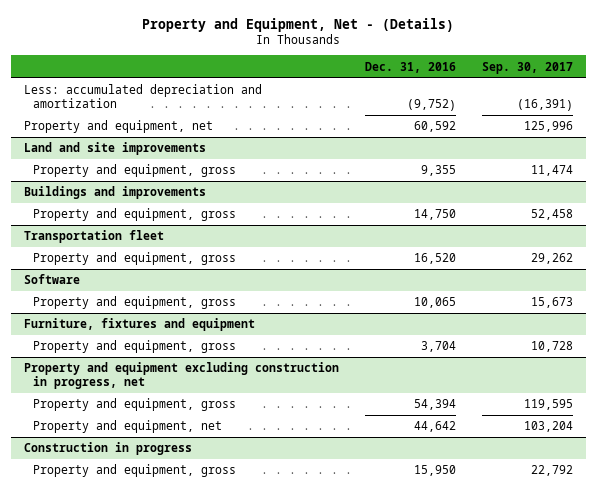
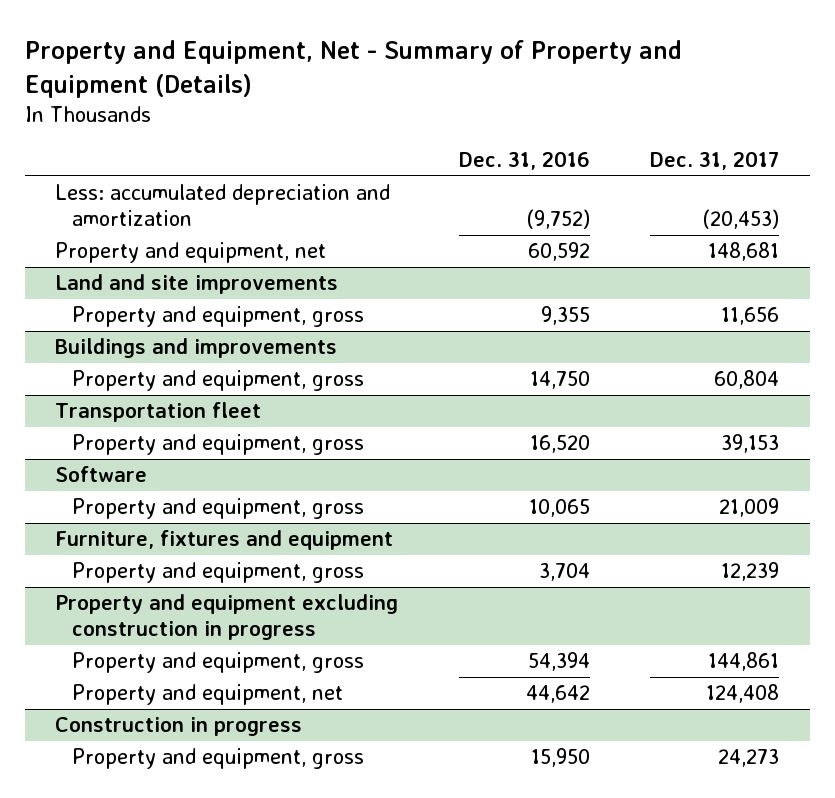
[142,17,455,32] Property and Equipment, Net - (Details) -> [24,39,682,98] Property and Equipment, Net - Summary of Property and Equipment (Details)
[481,61,573,74] Sep. 30, 2017 -> none
none -> [650,151,780,171] Dec. 31, 2017
[23,362,339,389] Property and equipment excluding construction in progress, net -> [55,594,399,640] Property and equipment excluding construction in progress

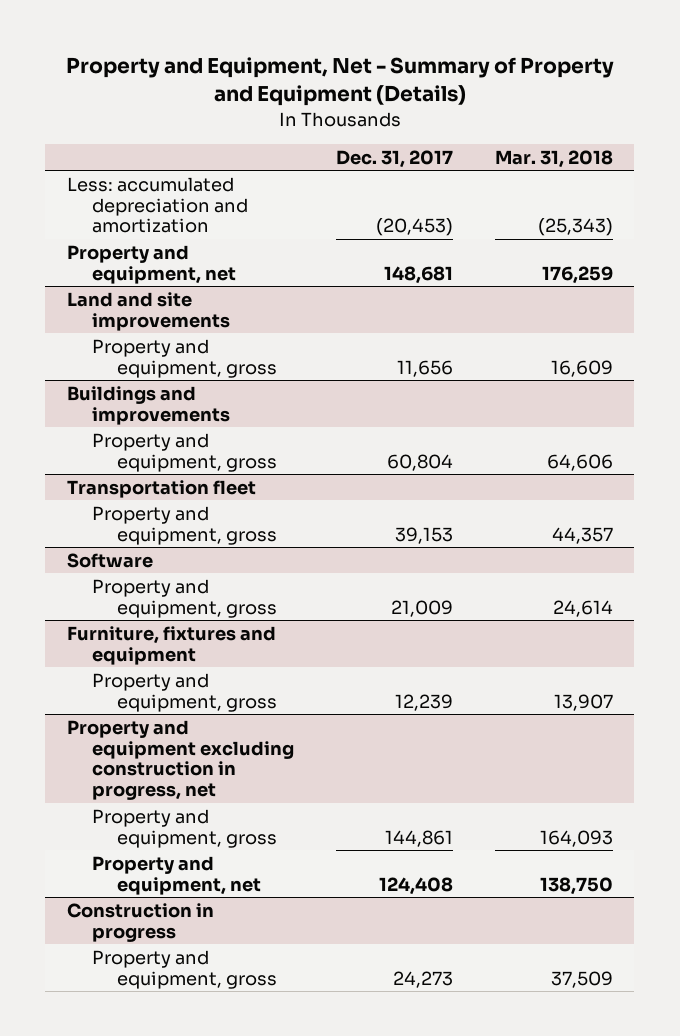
[458,151,590,171] Dec. 31, 2016 -> none
none -> [495,149,614,168] Mar. 31, 2018
[55,594,399,640] Property and equipment excluding construction in progress -> [66,719,294,801] Property and equipment excluding construction in progress, net

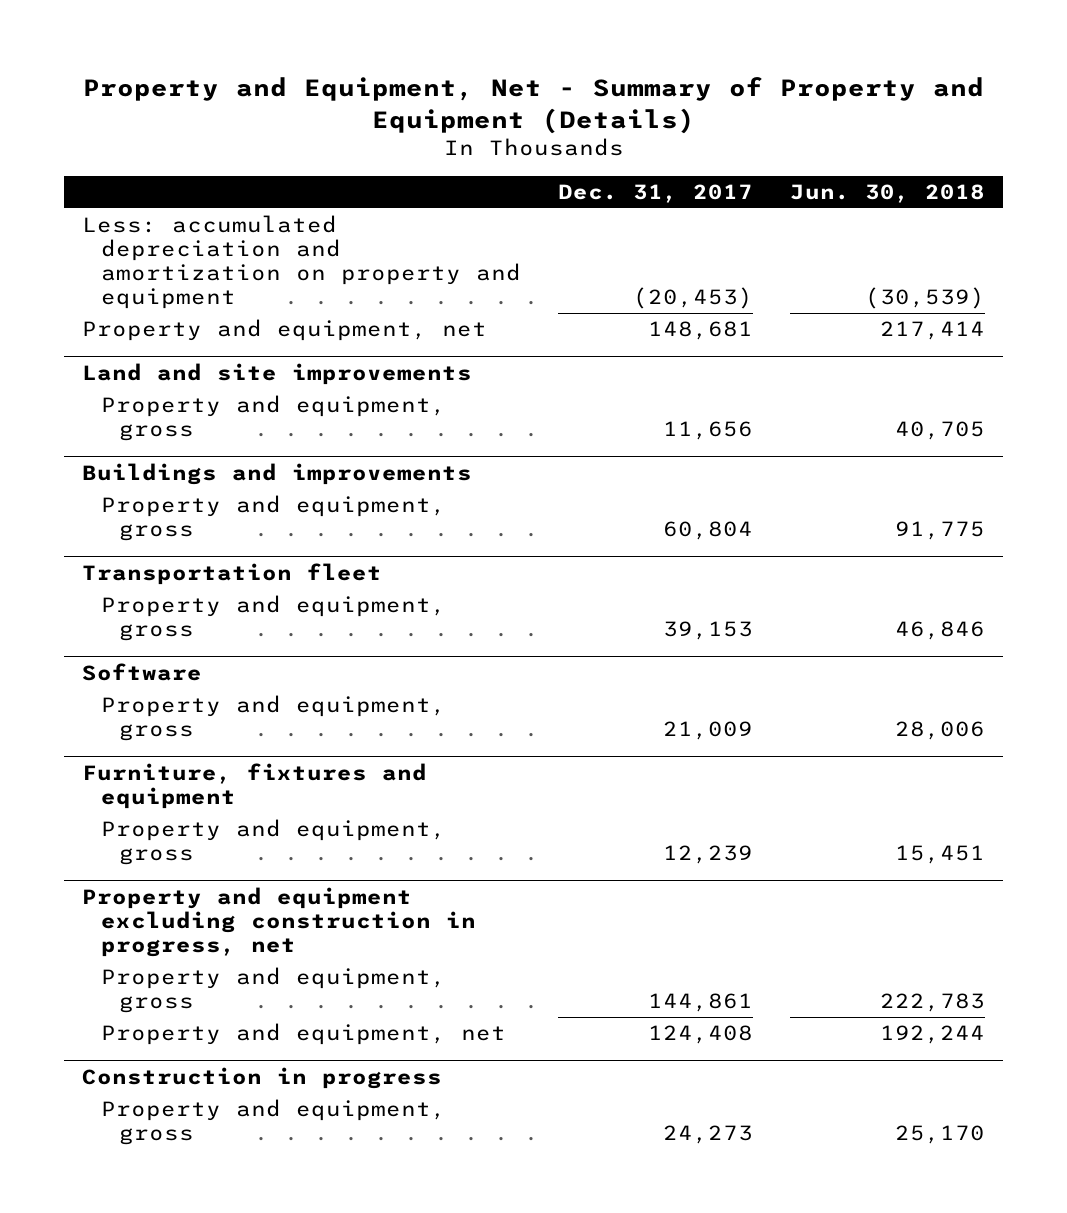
[495,149,614,168] Mar. 31, 2018 -> none
none -> [789,184,985,204] Jun. 30, 2018
[66,176,248,234] Less: accumulated depreciation and amortization -> [82,215,521,309] Less: accumulated depreciation and amortization on property and equipment

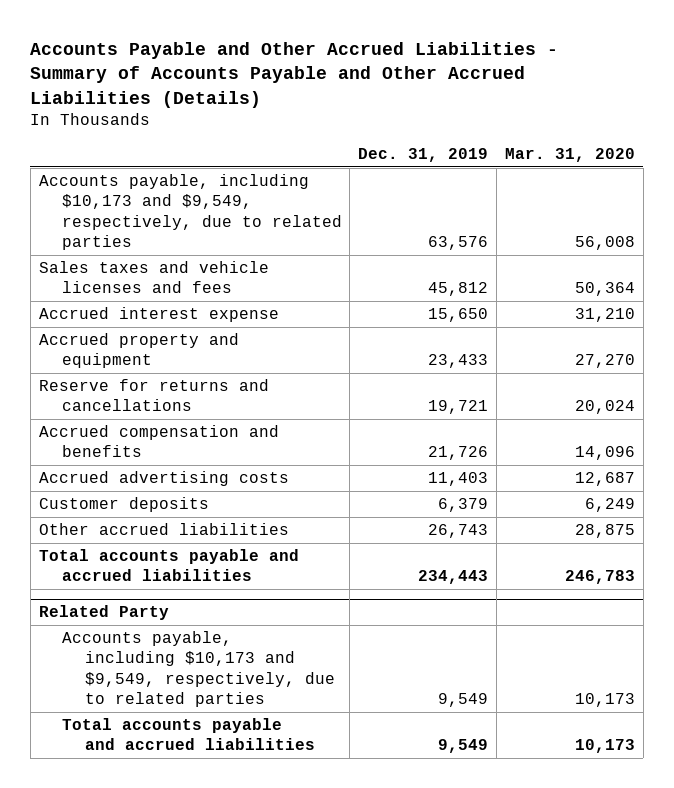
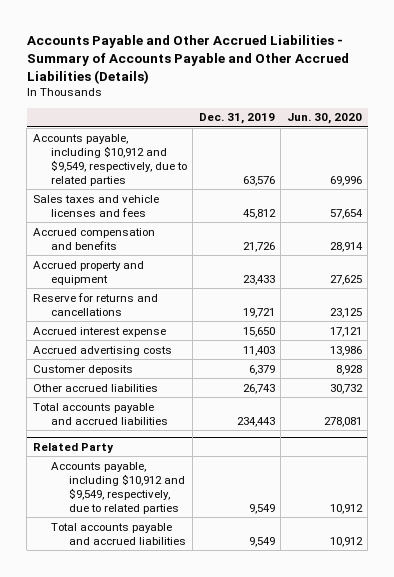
[504,147,635,162] Mar. 31, 2020 -> none
none -> [286,113,362,125] Jun. 30, 2020
[38,174,342,251] Accounts payable, including $10,173 and $9,549, respectively, due to related parties -> [32,133,187,186] Accounts payable, including $10,912 and $9,549, respectively, due to related parties
[38,425,279,458] Accrued compensation and benefits -> [32,227,155,250] Accrued compensation and benefits
[38,307,279,323] Accrued interest expense -> [32,326,166,337] Accrued interest expense
[61,631,335,708] Accounts payable, including $10,173 and $9,549, respectively, due to related parties -> [50,461,186,514] Accounts payable, including $10,912 and $9,549, respectively, due to related parties

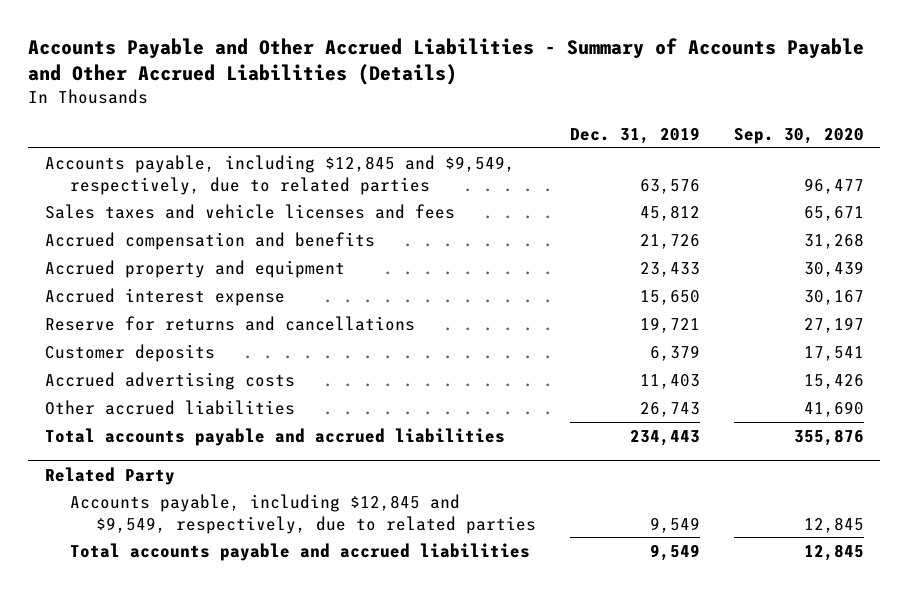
[286,113,362,125] Jun. 30, 2020 -> none
none -> [733,127,864,144] Sep. 30, 2020
[32,133,187,186] Accounts payable, including $10,912 and $9,549, respectively, due to related parties -> [44,154,515,195] Accounts payable, including $12,845 and $9,549, respectively, due to related parties
[32,292,158,316] Reserve for returns and cancellations -> [44,315,415,331] Reserve for returns and cancellations
[32,345,172,356] Accrued advertising costs -> [44,371,295,390] Accrued advertising costs
[50,461,186,514] Accounts payable, including $10,912 and $9,549, respectively, due to related parties -> [70,493,537,534] Accounts payable, including $12,845 and $9,549, respectively, due to related parties

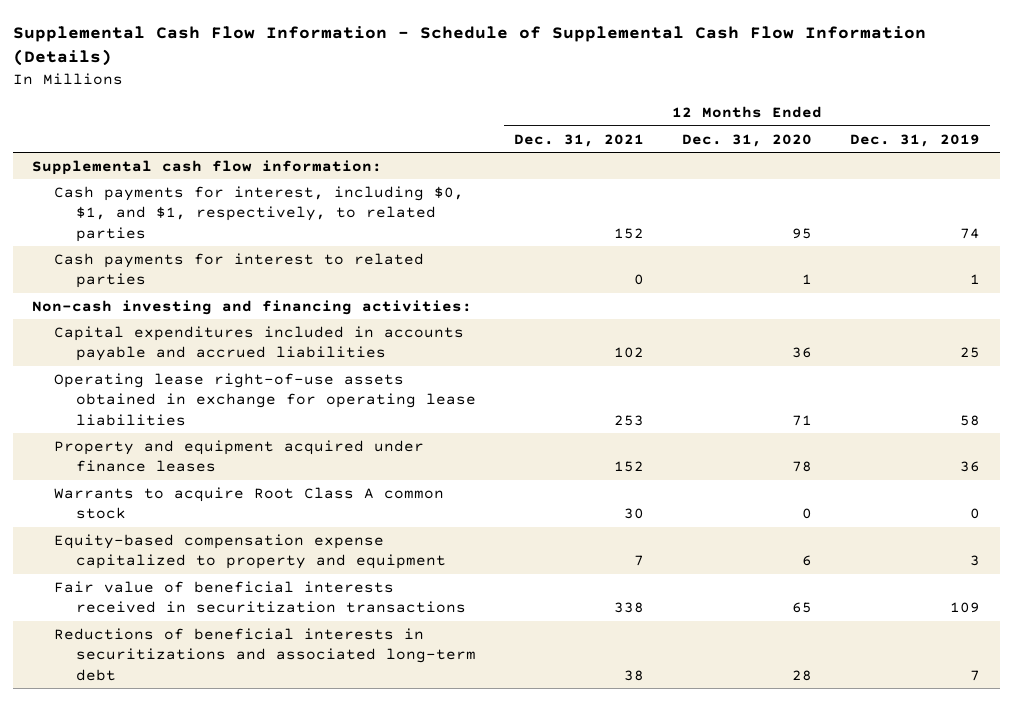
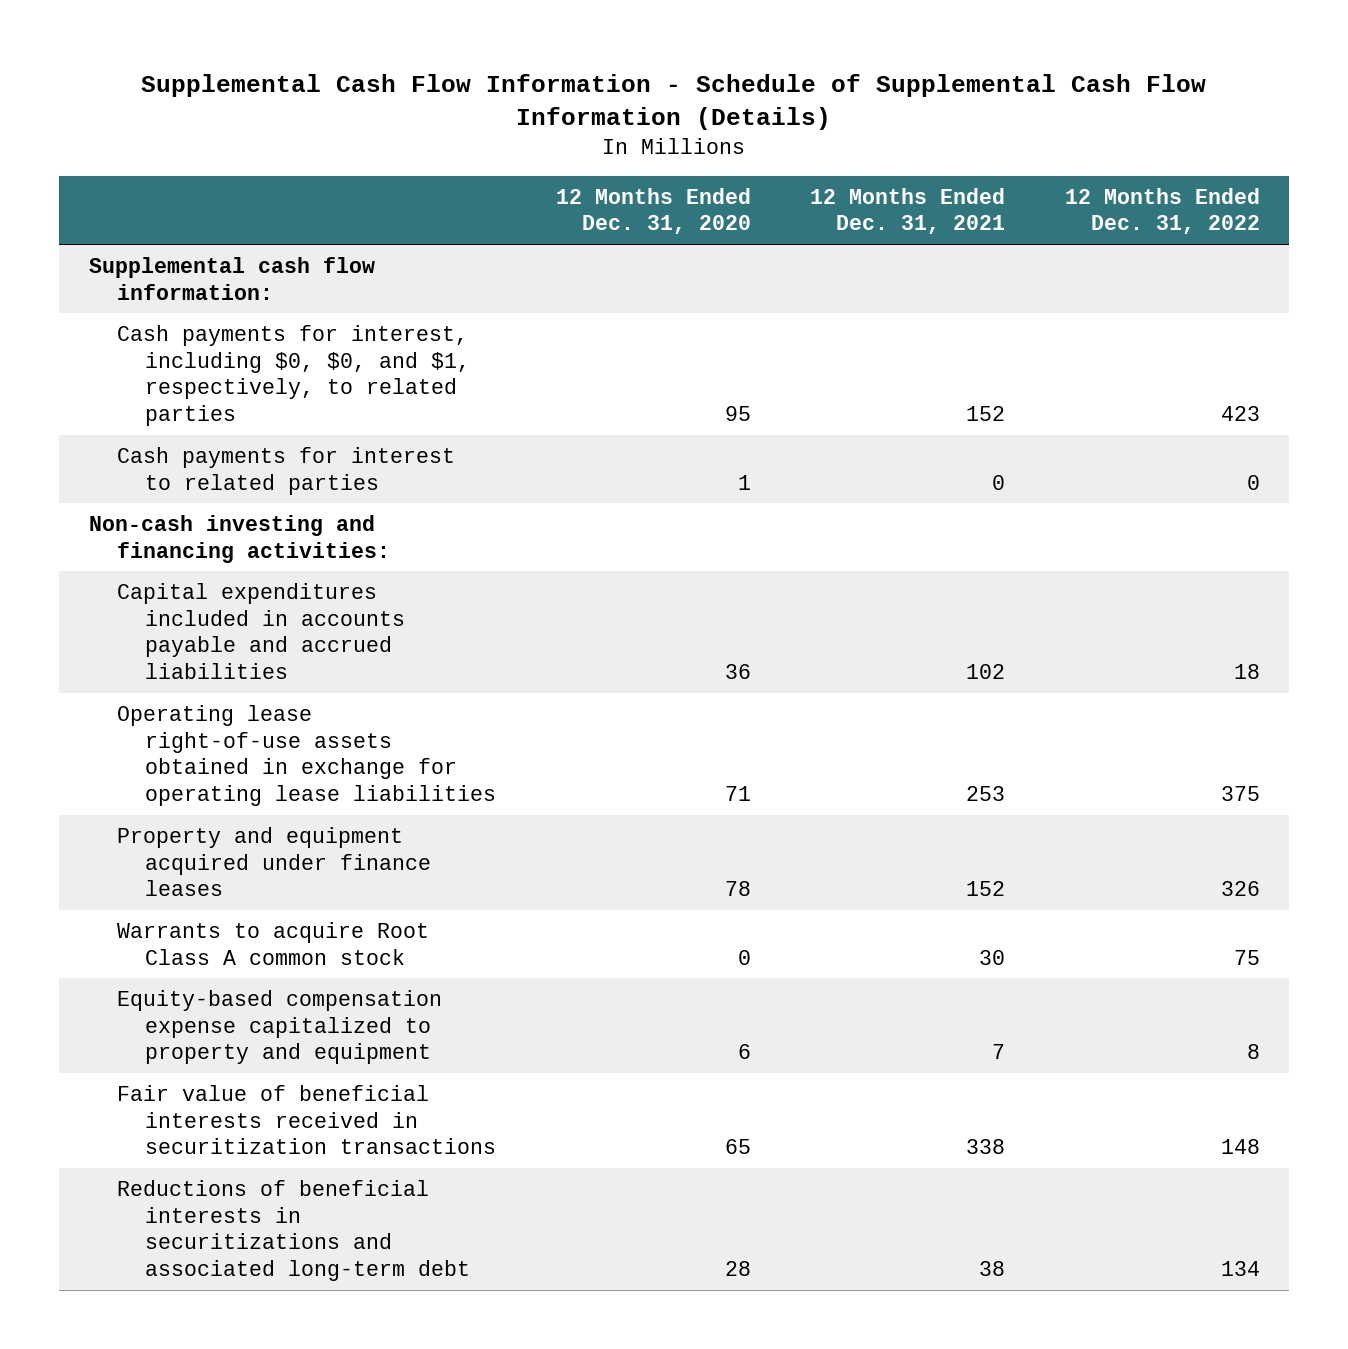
[850,133,981,147] Dec. 31, 2019 -> none
none -> [1064,187,1260,235] 12 Months Ended Dec. 31, 2022
[53,185,464,242] Cash payments for interest, including $0, $1, and $1, respectively, to related parties -> [116,324,471,427] Cash payments for interest, including $0, $0, and $1, respectively, to related parties

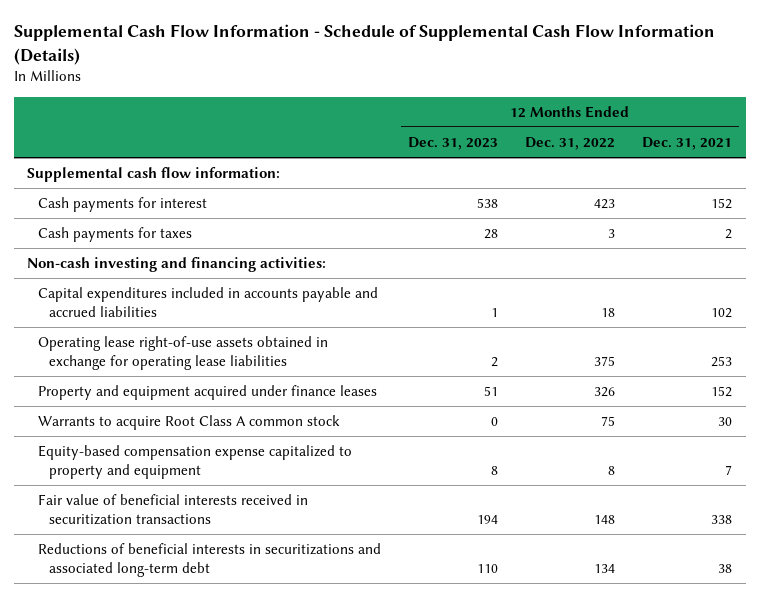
[555,187,751,235] 12 Months Ended Dec. 31, 2020 -> none
none -> [408,137,499,151] Dec. 31, 2023
[116,446,455,495] Cash payments for interest to related parties -> none
[116,324,471,427] Cash payments for interest, including $0, $0, and $1, respectively, to related parties -> [38,197,208,213] Cash payments for interest
none -> [38,227,193,243] Cash payments for taxes

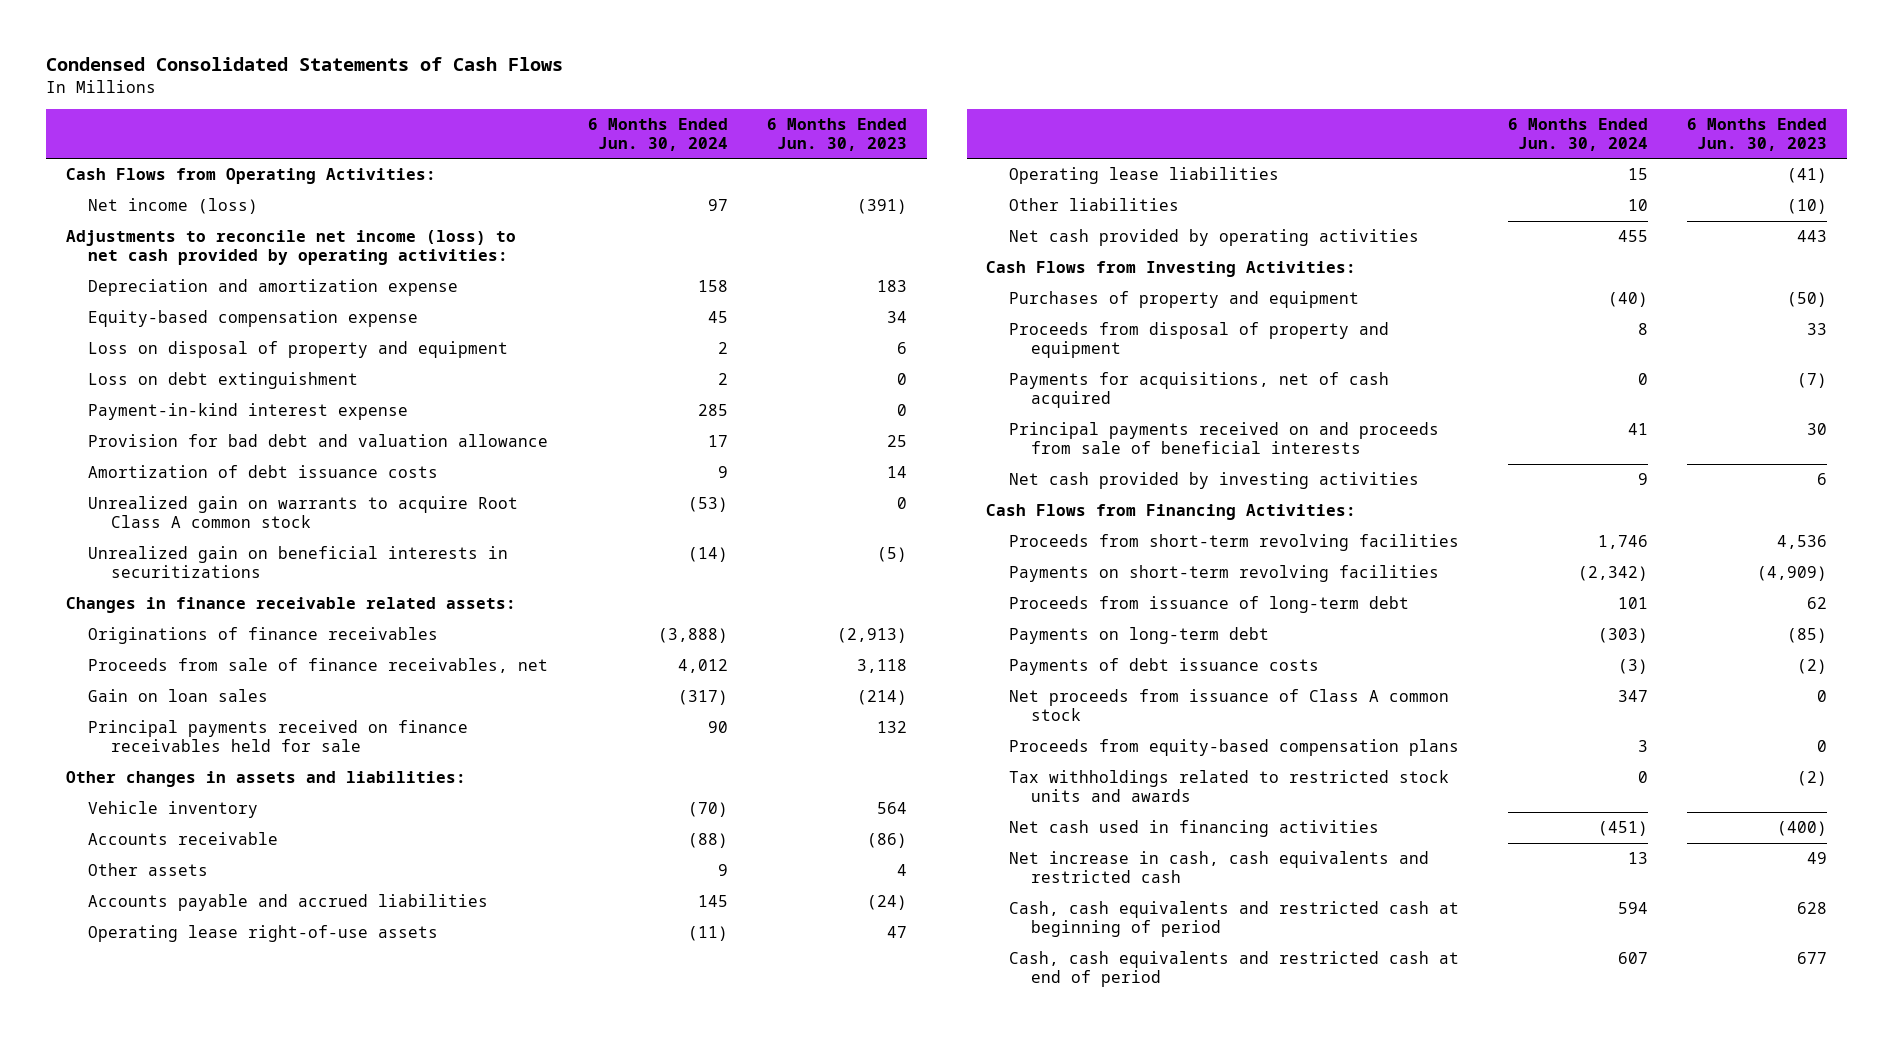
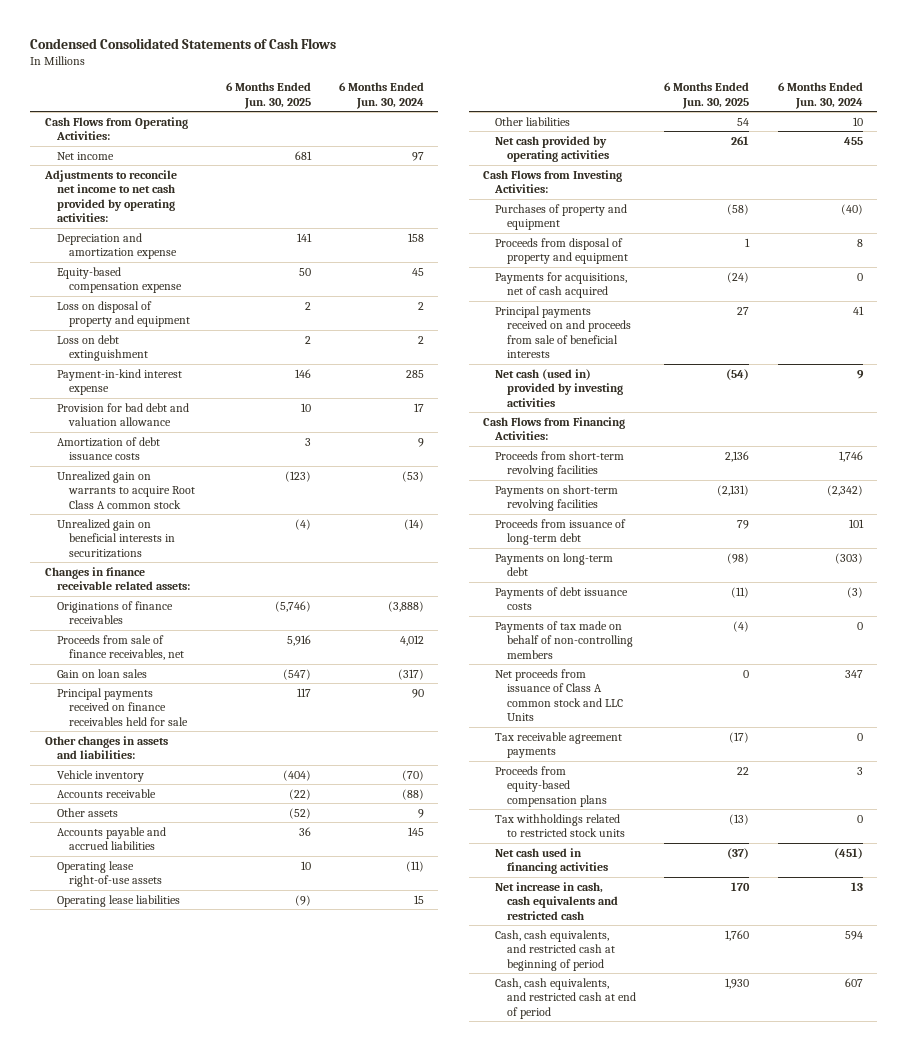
[766,117,907,151] 6 Months Ended Jun. 30, 2023 -> none
none -> [226,82,312,109] 6 Months Ended Jun. 30, 2025
[88,198,259,215] Net income (loss) -> [56,151,114,160] Net income
[65,230,516,266] Adjustments to reconcile net income (loss) to net cash provided by operating activities: -> [43,169,177,223] Adjustments to reconcile net income to net cash provided by operating activities:
[1008,472,1419,490] Net cash provided by investing activities -> [495,368,624,407] Net cash (used in) provided by investing activities
none -> [495,620,634,659] Payments of tax made on behalf of non-controlling members
[1008,689,1449,722] Net proceeds from issuance of Class A common stock -> [495,668,624,722] Net proceeds from issuance of Class A common stock and LLC Units
none -> [495,731,623,759] Tax receivable agreement payments
[1008,770,1449,803] Tax withholdings related to restricted stock units and awards -> [495,813,626,838] Tax withholdings related to restricted stock units
[1008,901,1459,938] Cash, cash equivalents and restricted cash at beginning of period -> [495,929,616,971] Cash, cash equivalents, and restricted cash at beginning of period
[1008,951,1459,988] Cash, cash equivalents and restricted cash at end of period -> [495,977,637,1019] Cash, cash equivalents, and restricted cash at end of period

